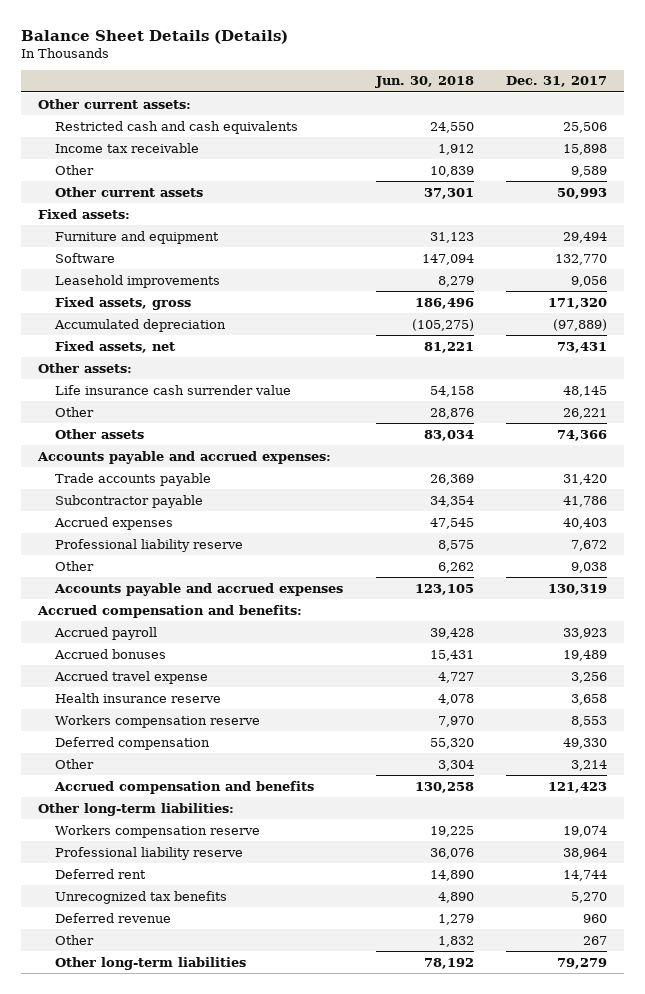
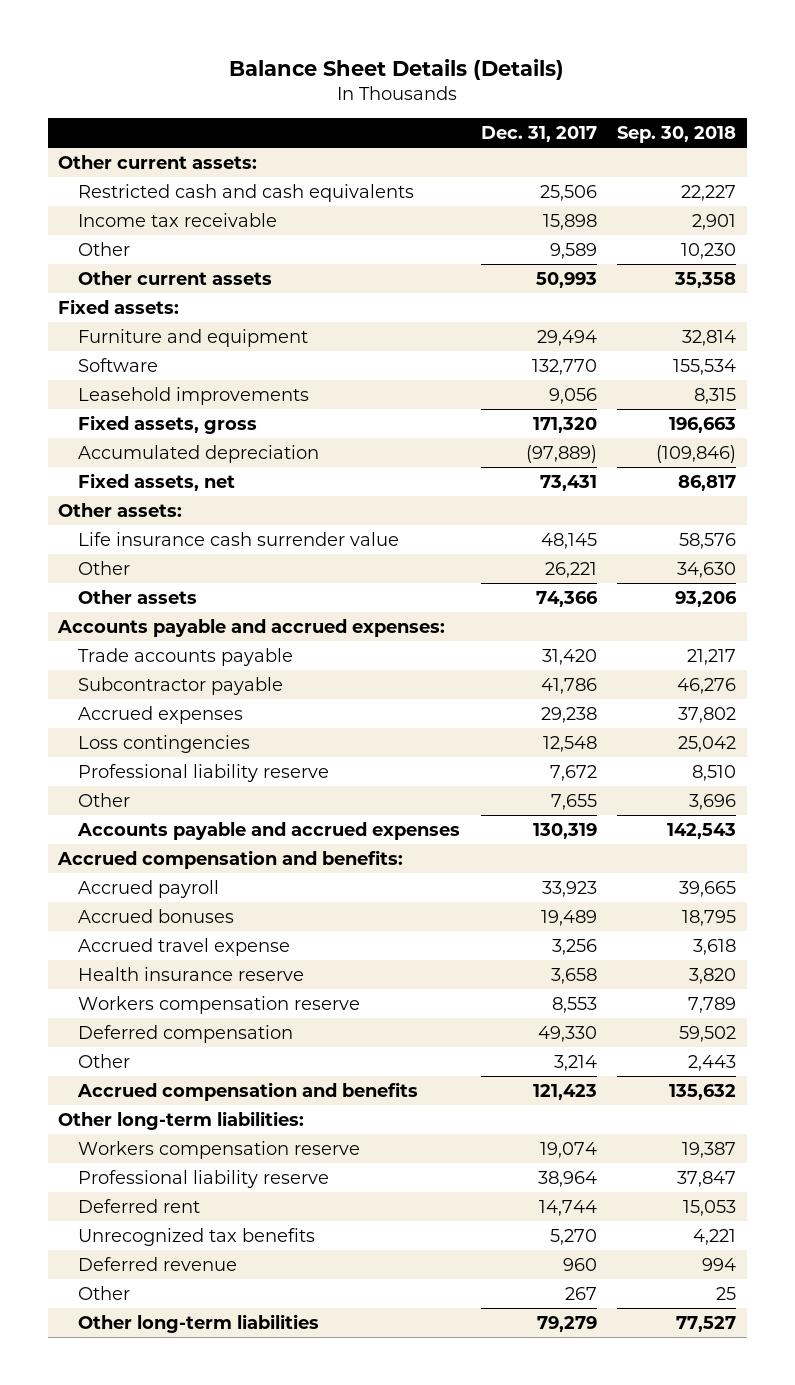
[374,76,474,89] Jun. 30, 2018 -> none
none -> [617,125,737,143] Sep. 30, 2018
[563,517,608,529] 40,403 -> [540,706,597,723] 29,238
none -> [77,734,250,753] Loss contingencies
[571,561,608,573] 9,038 -> [550,793,597,810] 7,655

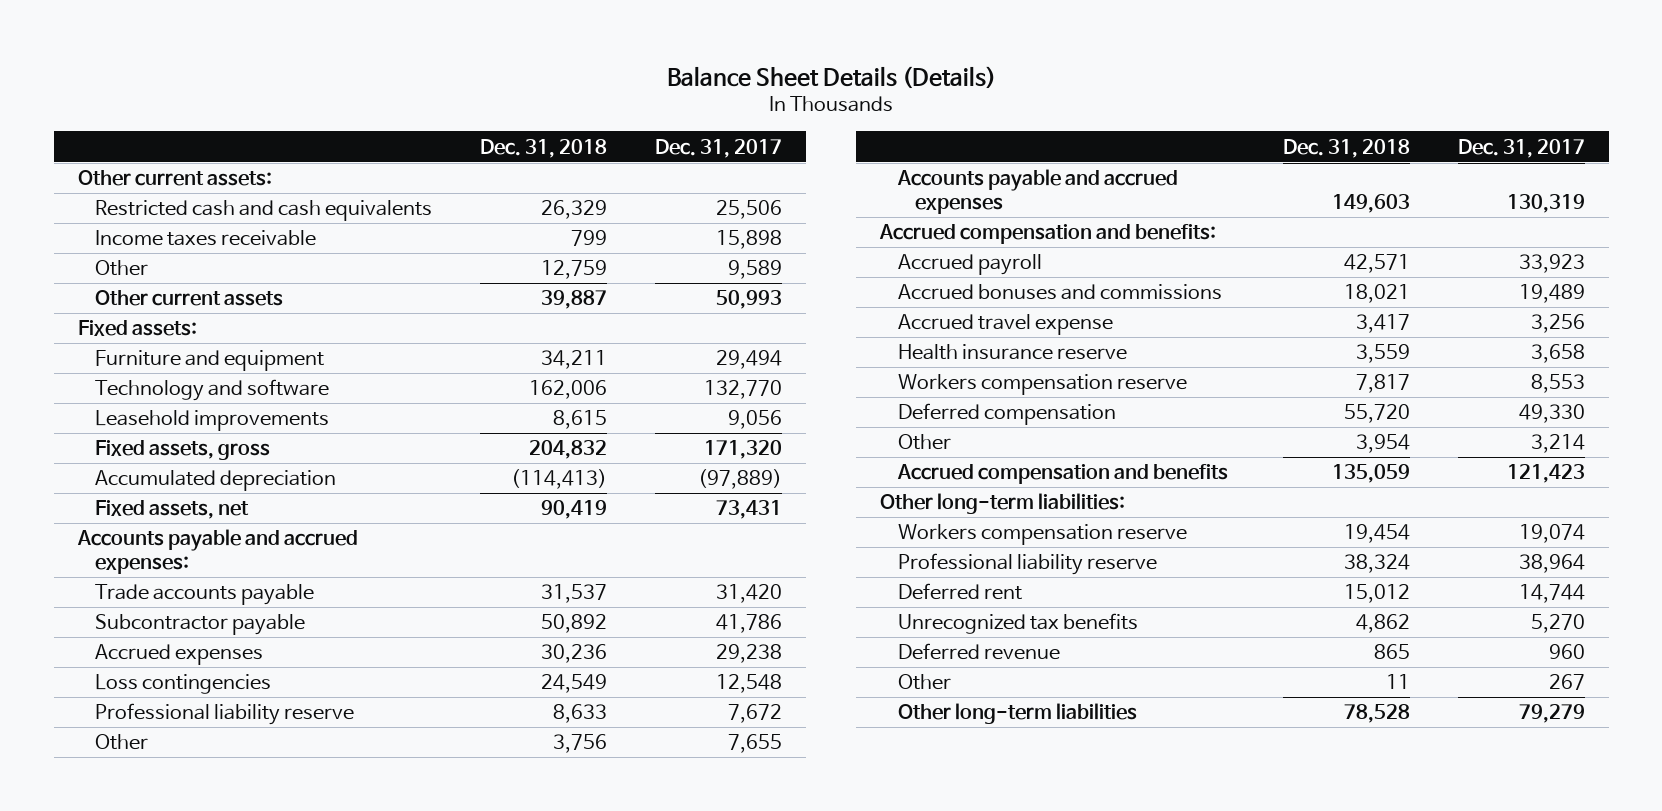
[617,125,737,143] Sep. 30, 2018 -> none
none -> [480,138,608,158] Dec. 31, 2018
[77,212,277,227] Income tax receivable -> [95,230,317,247] Income taxes receivable
[77,357,158,372] Software -> [95,379,330,402] Technology and software
[58,502,183,517] Other assets: -> none
[77,531,399,546] Life insurance cash surrender value -> none
[77,560,130,575] Other -> none
[77,589,197,604] Other assets -> none
[77,908,234,923] Accrued bonuses -> [897,284,1222,301] Accrued bonuses and commissions

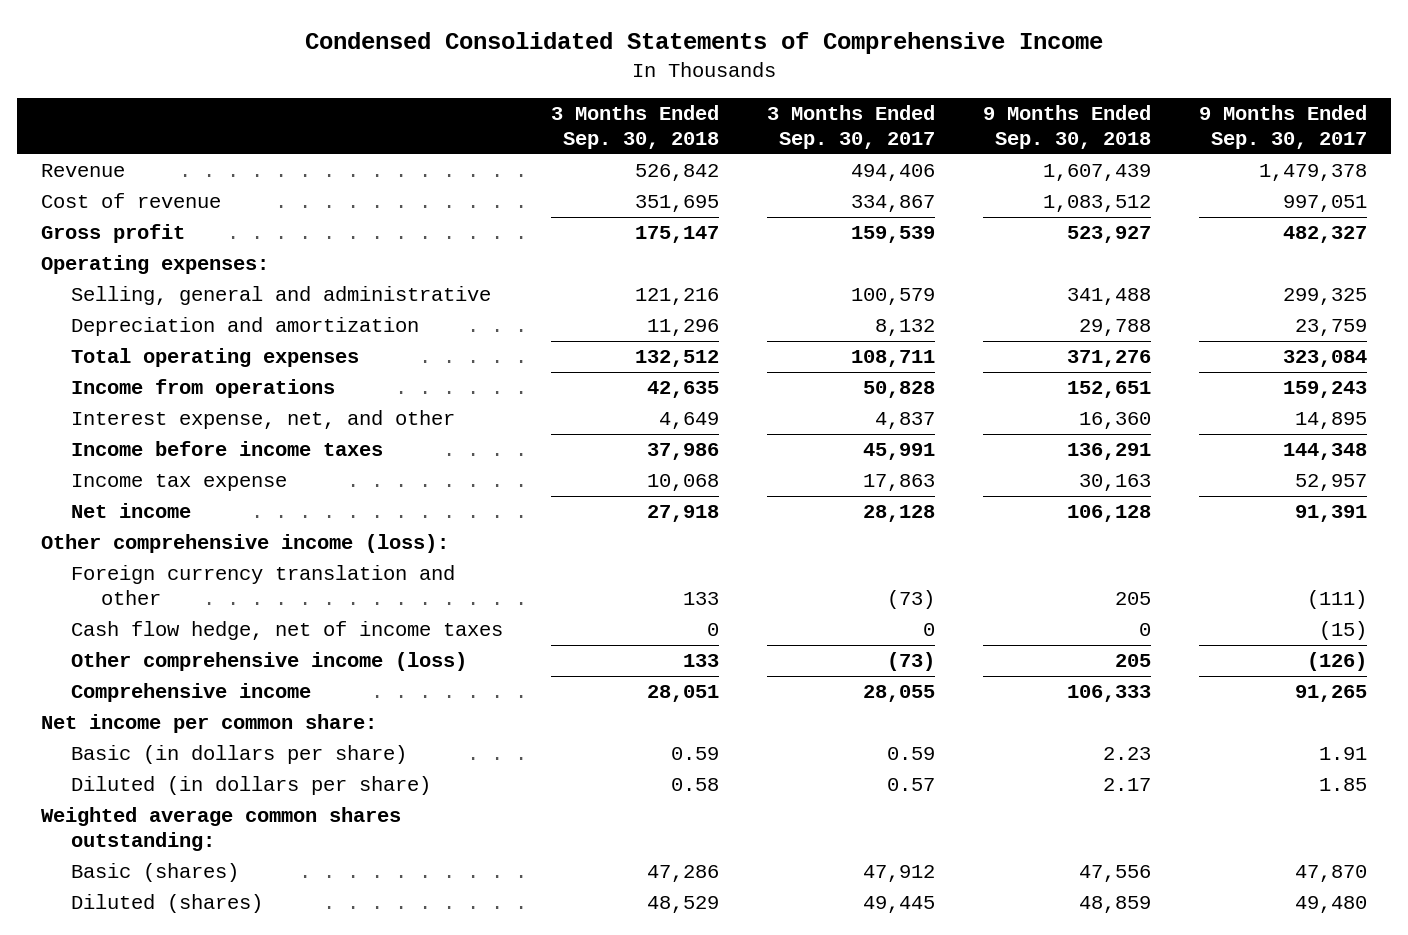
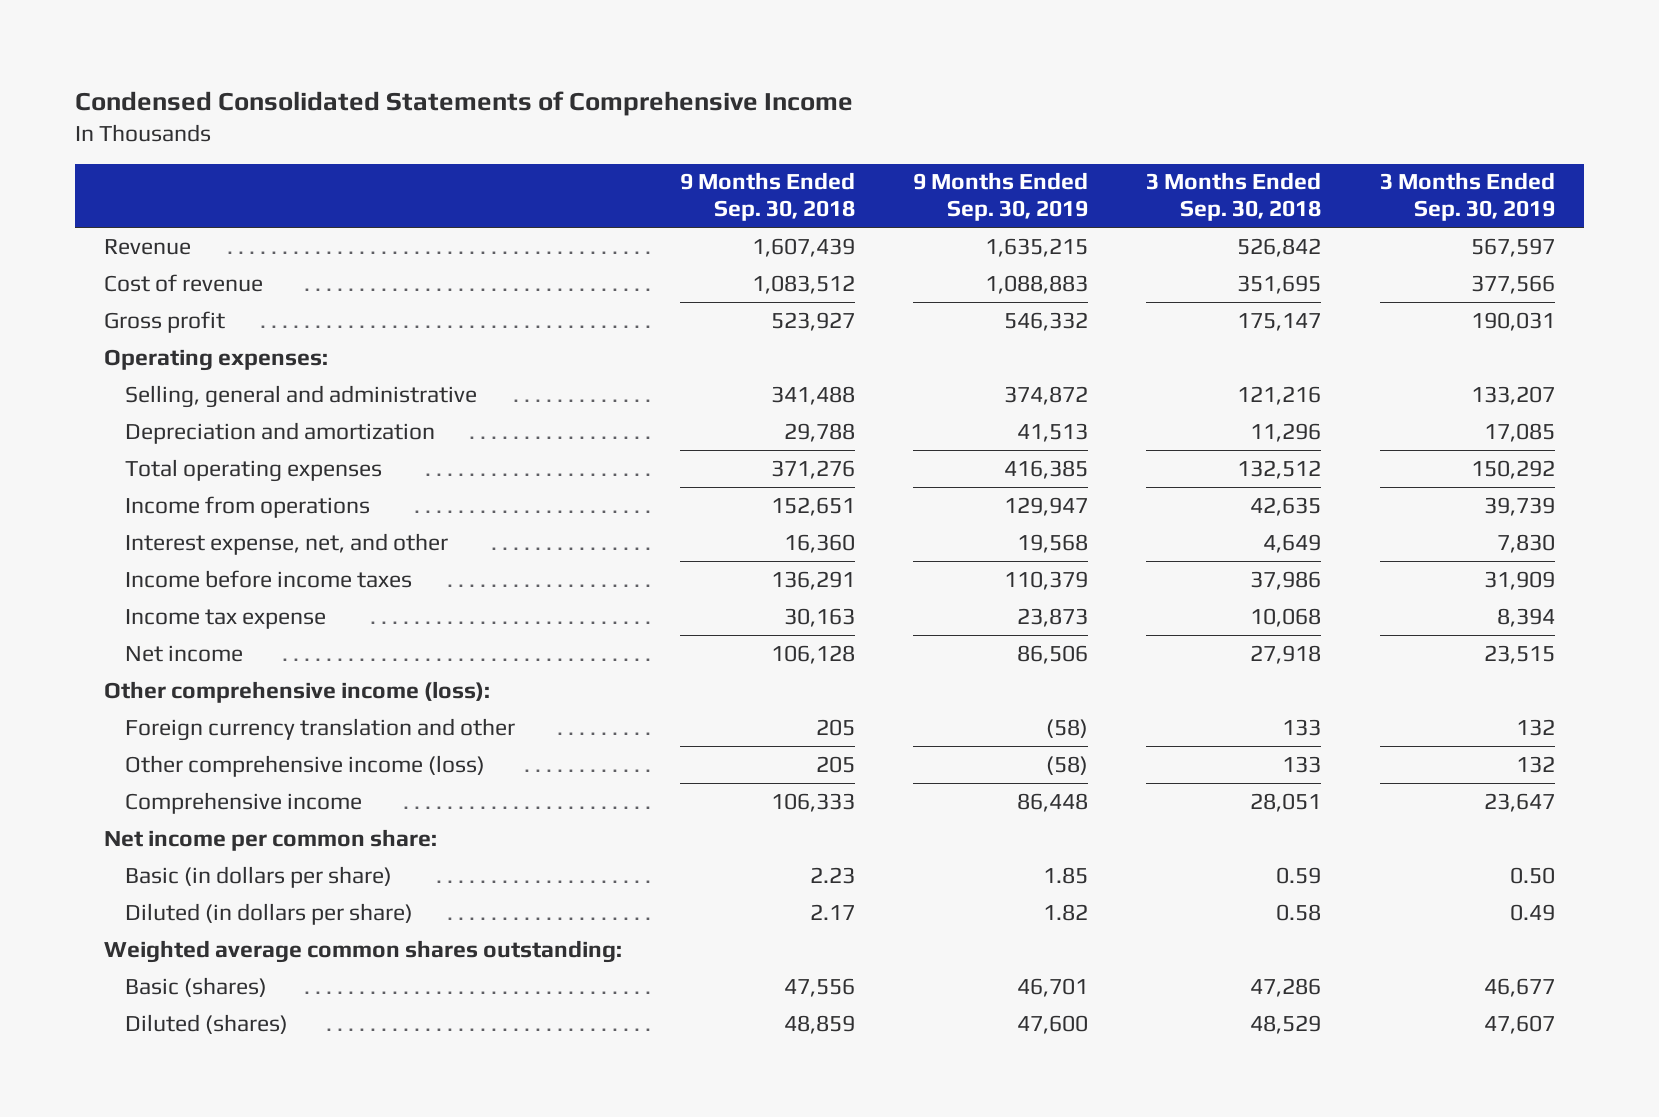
[766,105,935,150] 3 Months Ended Sep. 30, 2017 -> none
[1198,105,1367,150] 9 Months Ended Sep. 30, 2017 -> none
none -> [913,172,1089,222] 9 Months Ended Sep. 30, 2019
none -> [1379,172,1555,222] 3 Months Ended Sep. 30, 2019
[71,621,504,641] Cash flow hedge, net of income taxes -> none

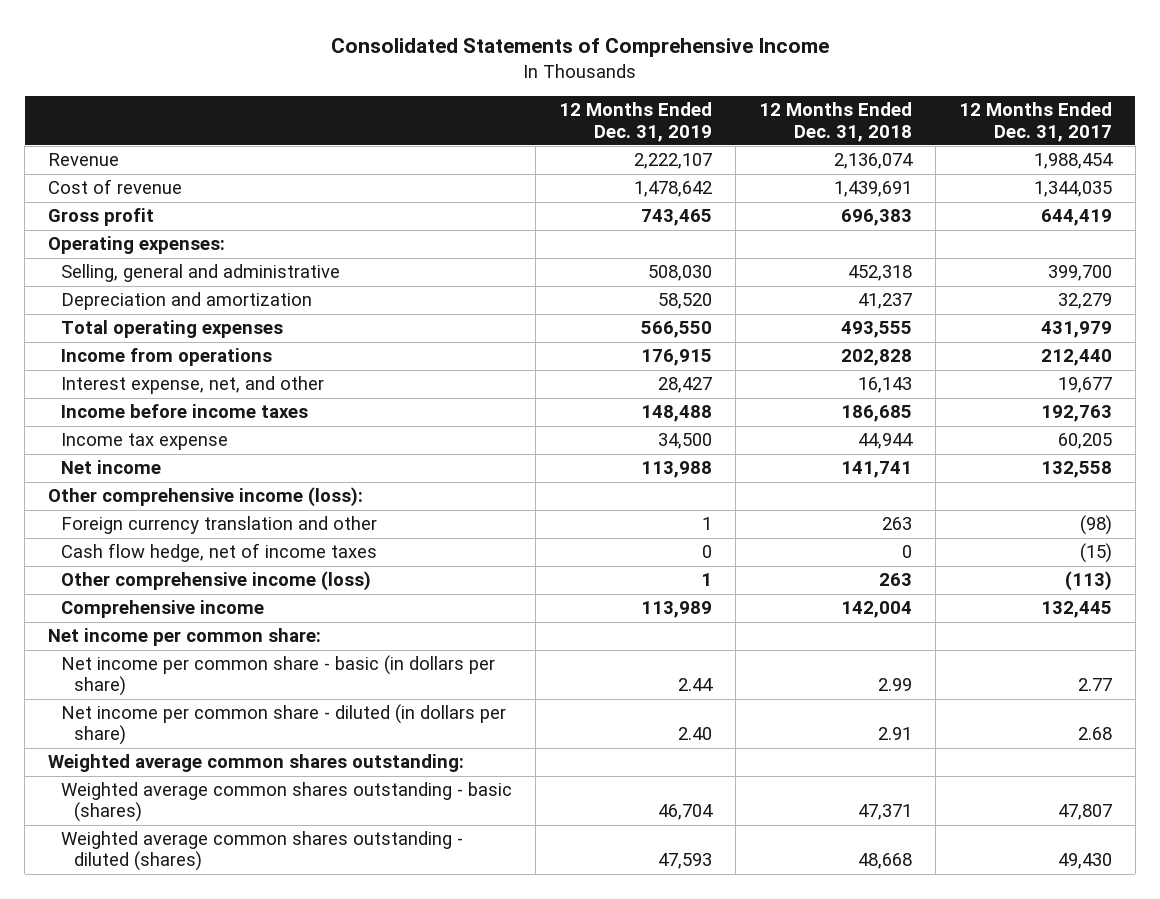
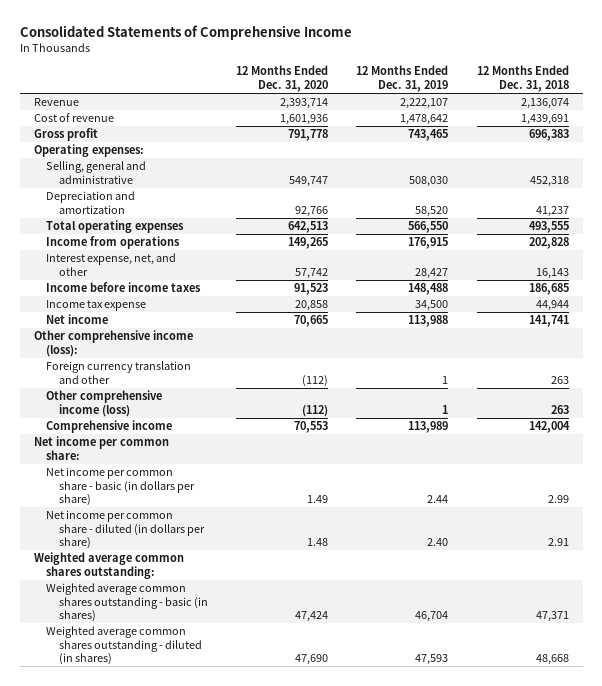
[958,102,1112,142] 12 Months Ended Dec. 31, 2017 -> none
none -> [236,65,329,92] 12 Months Ended Dec. 31, 2020
[61,543,378,563] Cash flow hedge, net of income taxes -> none
[61,782,513,823] Weighted average common shares outstanding - basic (shares) -> [46,583,208,623] Weighted average common shares outstanding - basic (in shares)
[61,831,464,872] Weighted average common shares outstanding - diluted (shares) -> [46,626,202,666] Weighted average common shares outstanding - diluted (in shares)

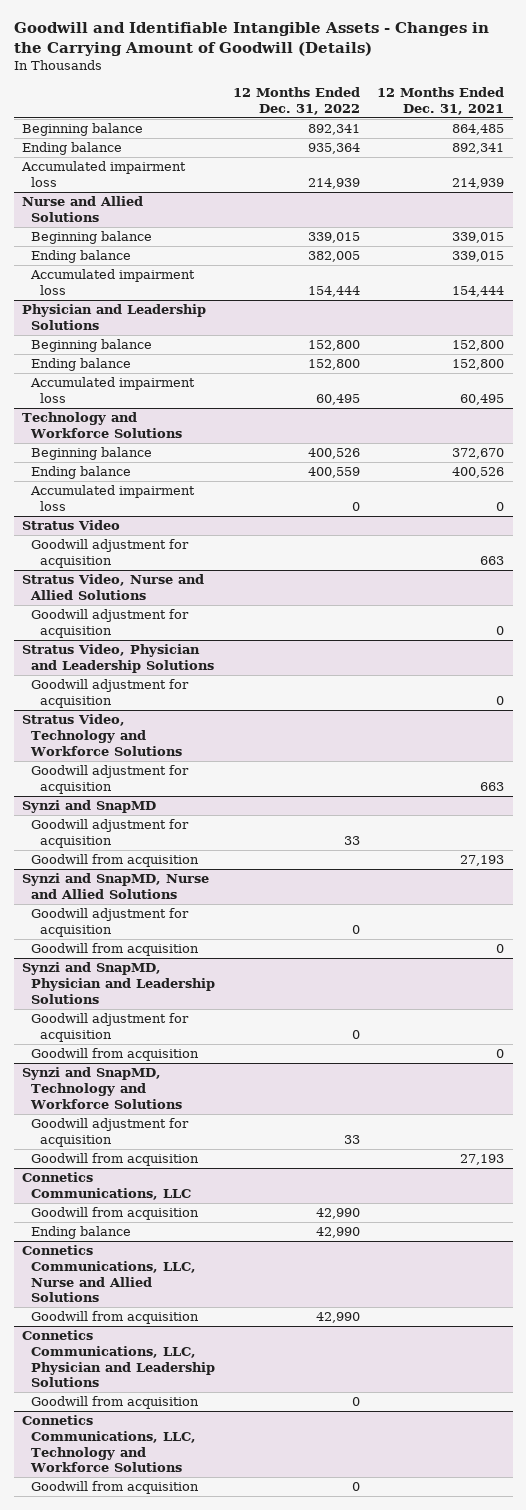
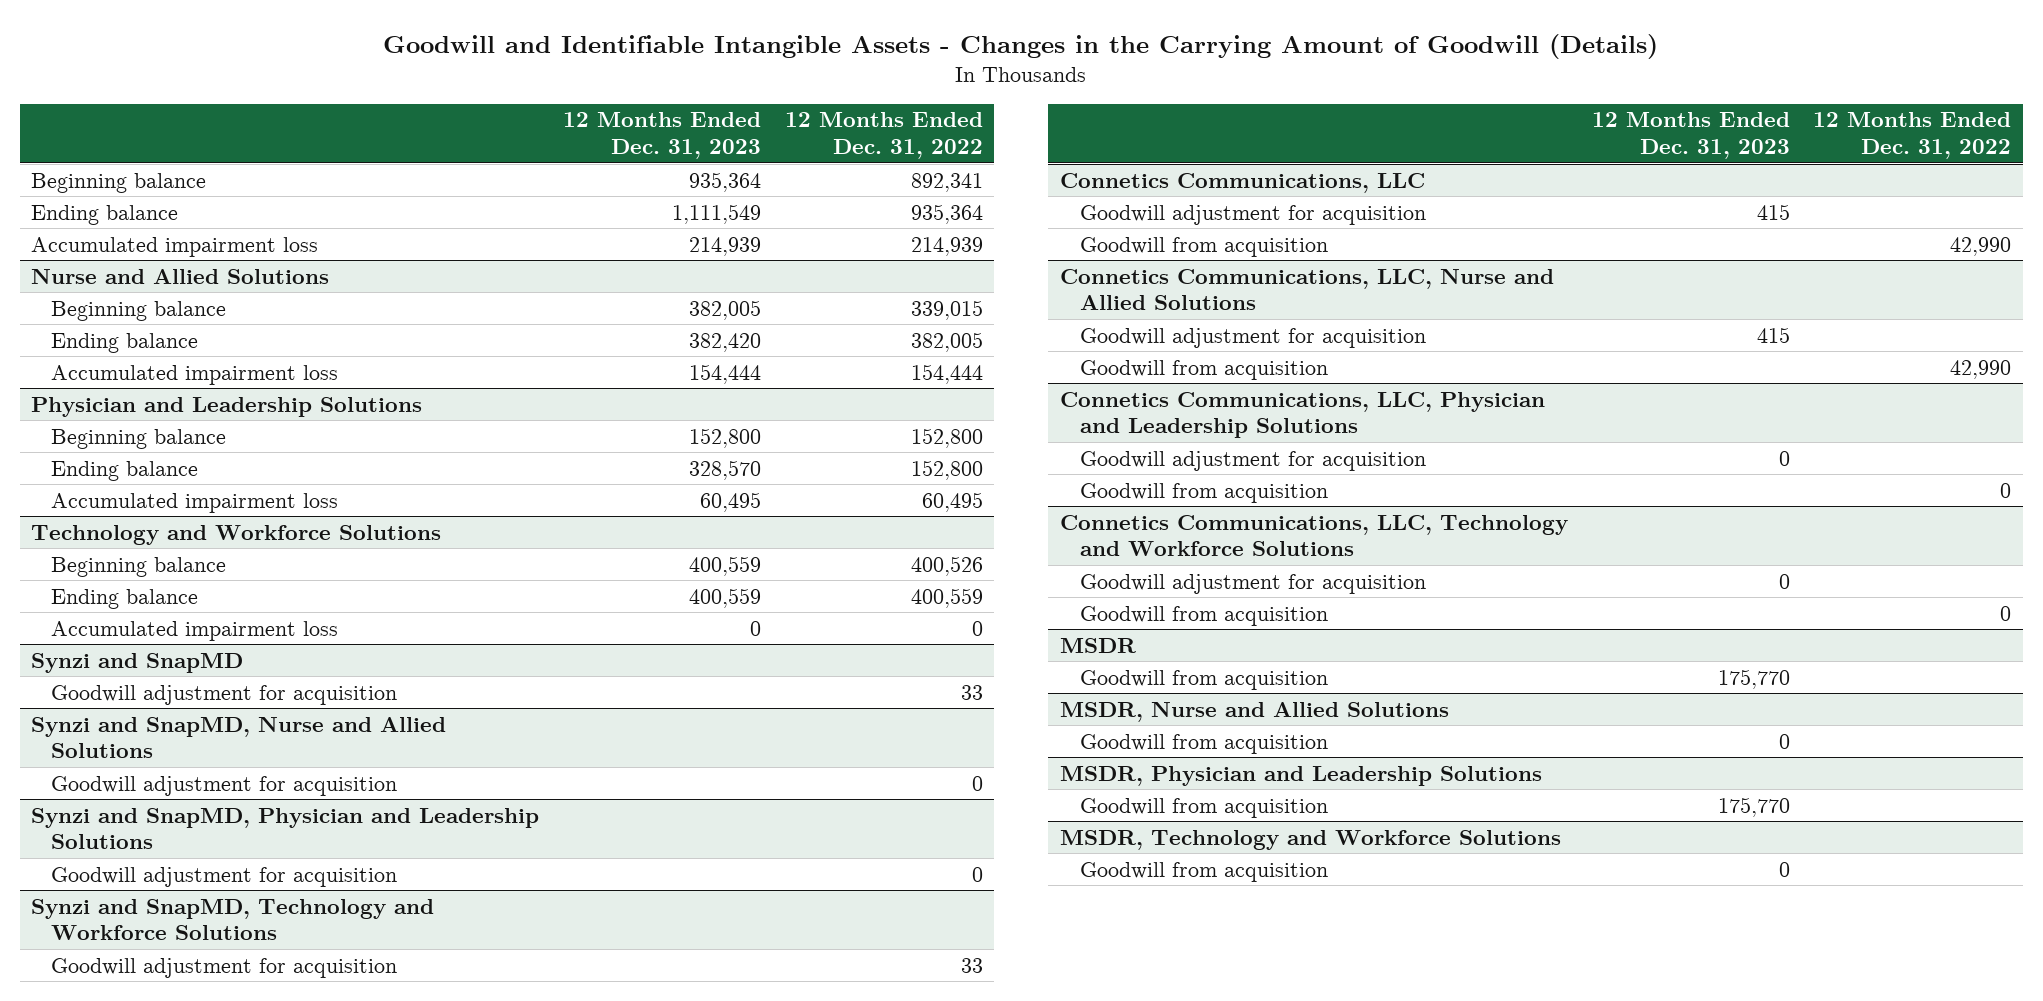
[376,87,504,115] 12 Months Ended Dec. 31, 2021 -> none
none -> [563,112,762,160] 12 Months Ended Dec. 31, 2023
[22,520,121,531] Stratus Video -> none
[31,539,190,568] Goodwill adjustment for acquisition -> none
[22,574,205,600] Stratus Video, Nurse and Allied Solutions -> none
[31,609,190,638] Goodwill adjustment for acquisition -> none
[22,644,215,673] Stratus Video, Physician and Leadership Solutions -> none
[31,679,190,708] Goodwill adjustment for acquisition -> none
[22,714,183,756] Stratus Video, Technology and Workforce Solutions -> none
[31,765,190,794] Goodwill adjustment for acquisition -> none
[31,854,200,868] Goodwill from acquisition -> none
[31,943,200,957] Goodwill from acquisition -> none
[31,1048,200,1062] Goodwill from acquisition -> none
[31,1153,200,1167] Goodwill from acquisition -> none
none -> [1080,204,1427,225] Goodwill adjustment for acquisition
[31,1226,132,1240] Ending balance -> none
none -> [1080,327,1427,348] Goodwill adjustment for acquisition
none -> [1080,450,1427,471] Goodwill adjustment for acquisition
none -> [1080,573,1427,594] Goodwill adjustment for acquisition
none -> [1060,637,1137,653] MSDR
none -> [1080,669,1329,690] Goodwill from acquisition
none -> [1060,701,1450,722] MSDR, Nurse and Allied Solutions
none -> [1080,733,1329,754] Goodwill from acquisition
none -> [1060,765,1543,786] MSDR, Physician and Leadership Solutions
none -> [1080,797,1329,818] Goodwill from acquisition
none -> [1060,829,1562,850] MSDR, Technology and Workforce Solutions
none -> [1080,861,1329,882] Goodwill from acquisition

